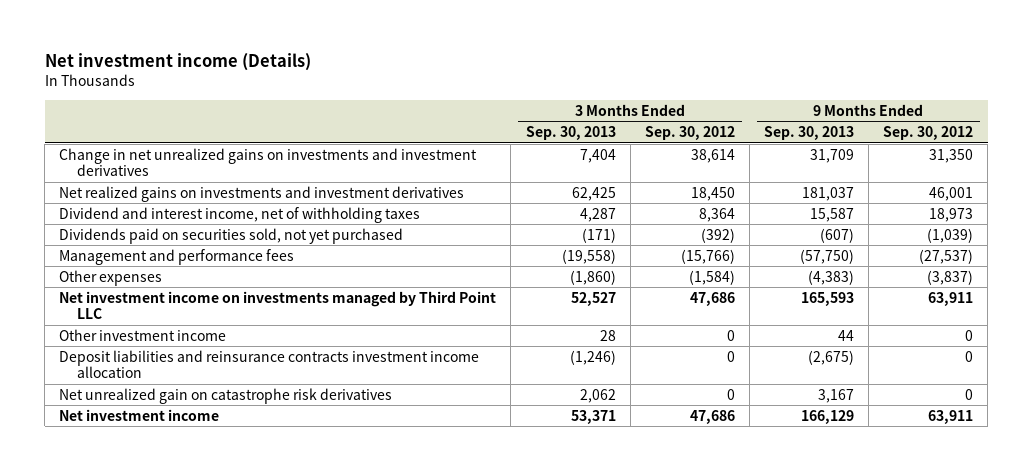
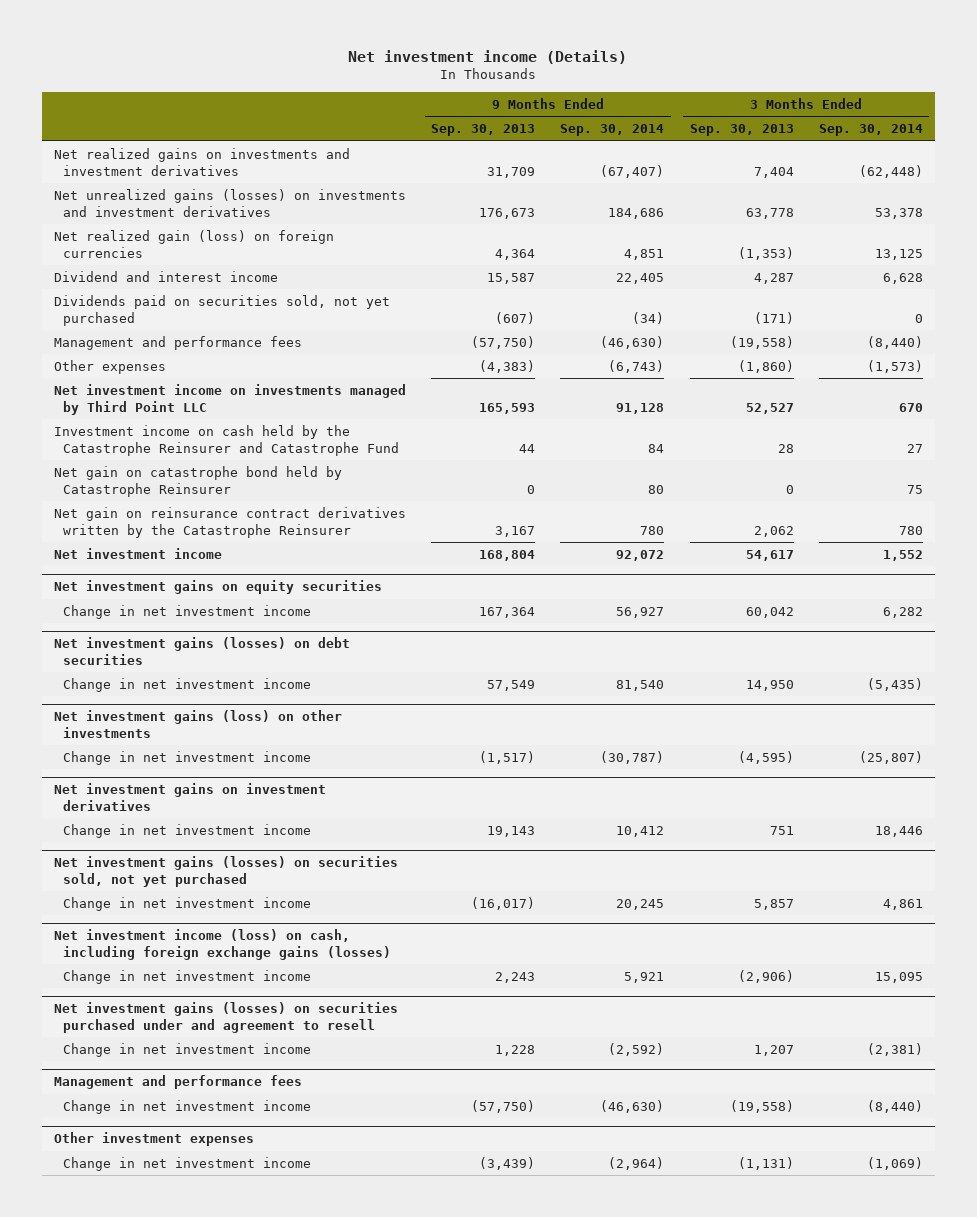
[644,126,735,141] Sep. 30, 2012 -> none
[883,126,974,141] Sep. 30, 2012 -> none
none -> [560,124,665,137] Sep. 30, 2014
none -> [818,124,923,137] Sep. 30, 2014
[59,147,478,177] Change in net unrealized gains on investments and investment derivatives -> [54,147,351,176] Net realized gains on investments and investment derivatives
[59,185,465,202] Net realized gains on investments and investment derivatives -> [54,188,407,217] Net unrealized gains (losses) on investments and investment derivatives
[571,186,616,201] 62,425 -> [745,207,794,219] 63,778
[801,186,854,201] 181,037 -> [479,207,536,219] 176,673
none -> [54,229,335,258] Net realized gain (loss) on foreign currencies
[59,206,421,223] Dividend and interest income, net of withholding taxes -> [54,270,279,282] Dividend and interest income
[59,349,480,379] Deposit liabilities and reinsurance contracts investment income allocation -> none
[59,328,227,341] Other investment income -> [54,424,400,456] Investment income on cash held by the Catastrophe Reinsurer and Catastrophe Fund
none -> [54,465,343,497] Net gain on catastrophe bond held by Catastrophe Reinsurer
[59,387,393,404] Net unrealized gain on catastrophe risk derivatives -> [54,506,407,538] Net gain on reinsurance contract derivatives written by the Catastrophe Reinsurer
[570,409,616,424] 53,371 -> [745,549,794,561] 54,617
[800,409,854,424] 166,129 -> [479,549,536,561] 168,804
none -> [54,580,383,595] Net investment gains on equity securities
none -> [63,604,312,619] Change in net investment income
none -> [54,637,351,666] Net investment gains (losses) on debt securities
none -> [63,677,312,692] Change in net investment income
none -> [54,710,343,739] Net investment gains (loss) on other investments
none -> [63,750,312,765] Change in net investment income
none -> [54,783,327,812] Net investment gains on investment derivatives
none -> [63,823,312,838] Change in net investment income
none -> [54,856,399,888] Net investment gains (losses) on securities sold, not yet purchased
none -> [63,896,312,911] Change in net investment income
none -> [54,929,392,961] Net investment income (loss) on cash, including foreign exchange gains (losses)
none -> [63,969,312,984] Change in net investment income
none -> [54,1002,399,1034] Net investment gains (losses) on securities purchased under and agreement to resell
none -> [63,1042,312,1057] Change in net investment income
none -> [54,1075,303,1090] Management and performance fees
none -> [63,1099,312,1114] Change in net investment income
none -> [54,1132,255,1147] Other investment expenses
none -> [63,1156,312,1171] Change in net investment income

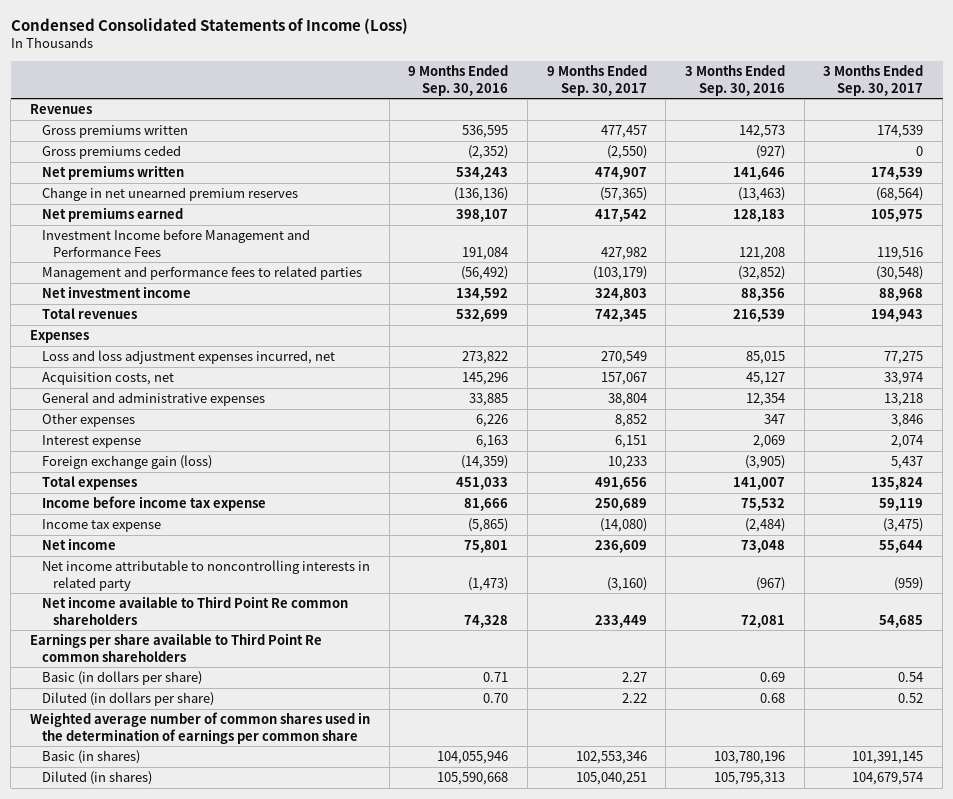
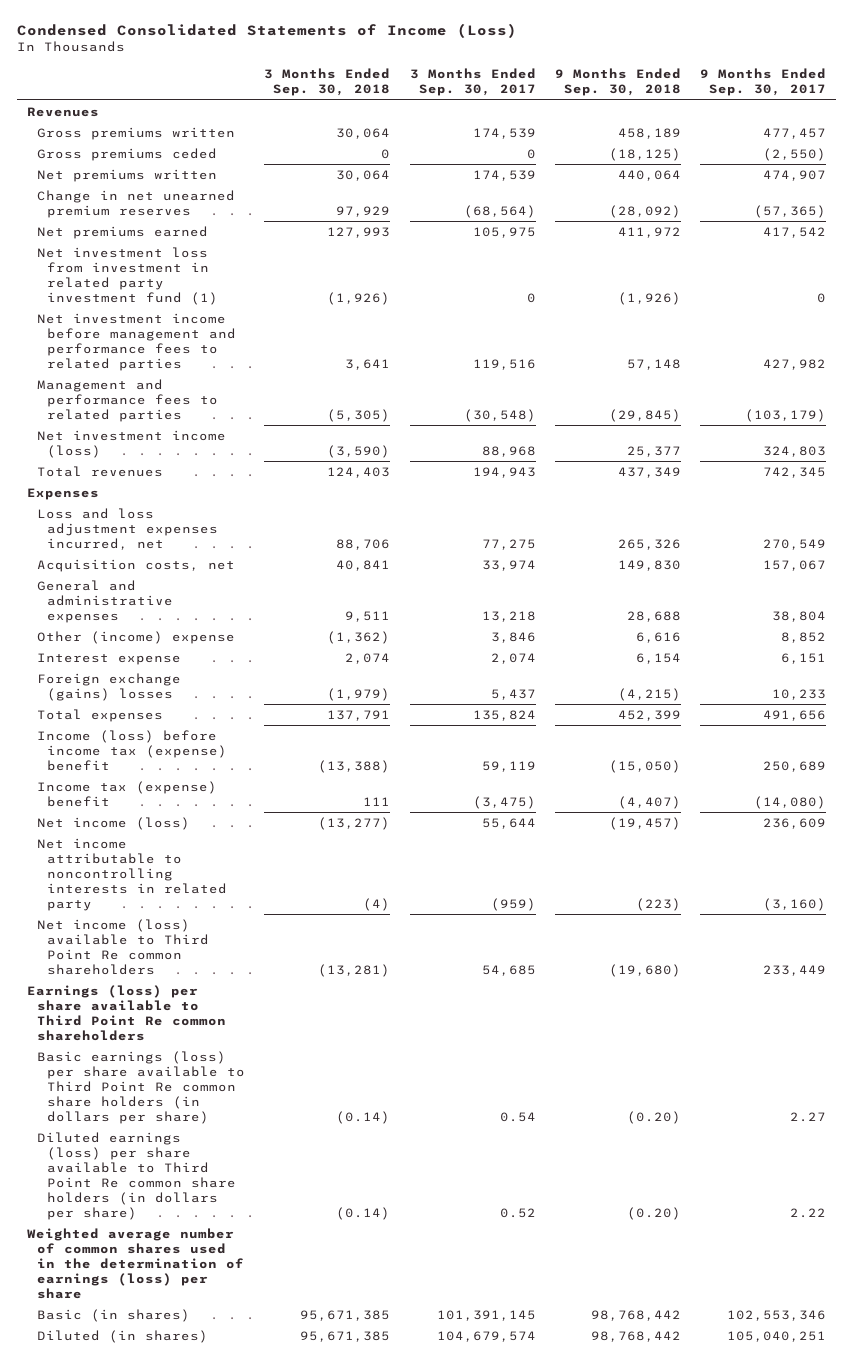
[408,65,509,96] 9 Months Ended Sep. 30, 2016 -> none
[685,65,786,96] 3 Months Ended Sep. 30, 2016 -> none
none -> [264,68,391,97] 3 Months Ended Sep. 30, 2018
none -> [554,68,681,97] 9 Months Ended Sep. 30, 2018
none -> [36,246,219,305] Net investment loss from investment in related party investment fund (1)
[41,229,310,257] Investment Income before Management and Performance Fees -> [36,312,237,371] Net investment income before management and performance fees to related parties
[41,286,191,299] Net investment income -> [36,429,226,458] Net investment income (loss)
[41,413,135,428] Other expenses -> [36,630,235,644] Other (income) expense
[41,455,212,470] Foreign exchange gain (loss) -> [36,672,181,701] Foreign exchange (gains) losses
[41,496,266,512] Income before income tax expense -> [36,729,228,771] Income (loss) before income tax (expense) benefit
[41,519,161,533] Income tax expense -> [36,780,217,807] Income tax (expense) benefit
[41,538,116,551] Net income -> [36,816,190,830] Net income (loss)
[41,596,348,625] Net income available to Third Point Re common shareholders -> [36,918,210,975] Net income (loss) available to Third Point Re common shareholders
[29,633,322,662] Earnings per share available to Third Point Re common shareholders -> [26,984,226,1041] Earnings (loss) per share available to Third Point Re common shareholders
[41,671,202,686] Basic (in dollars per share) -> [36,1050,246,1124] Basic earnings (loss) per share available to Third Point Re common share holders (in dollars per share)
[41,692,214,707] Diluted (in dollars per share) -> [36,1131,237,1220] Diluted earnings (loss) per share available to Third Point Re common share holders (in dollars per share)
[29,712,370,744] Weighted average number of common shares used in the determination of earnings per common share -> [26,1227,244,1299] Weighted average number of common shares used in the determination of earnings (loss) per share

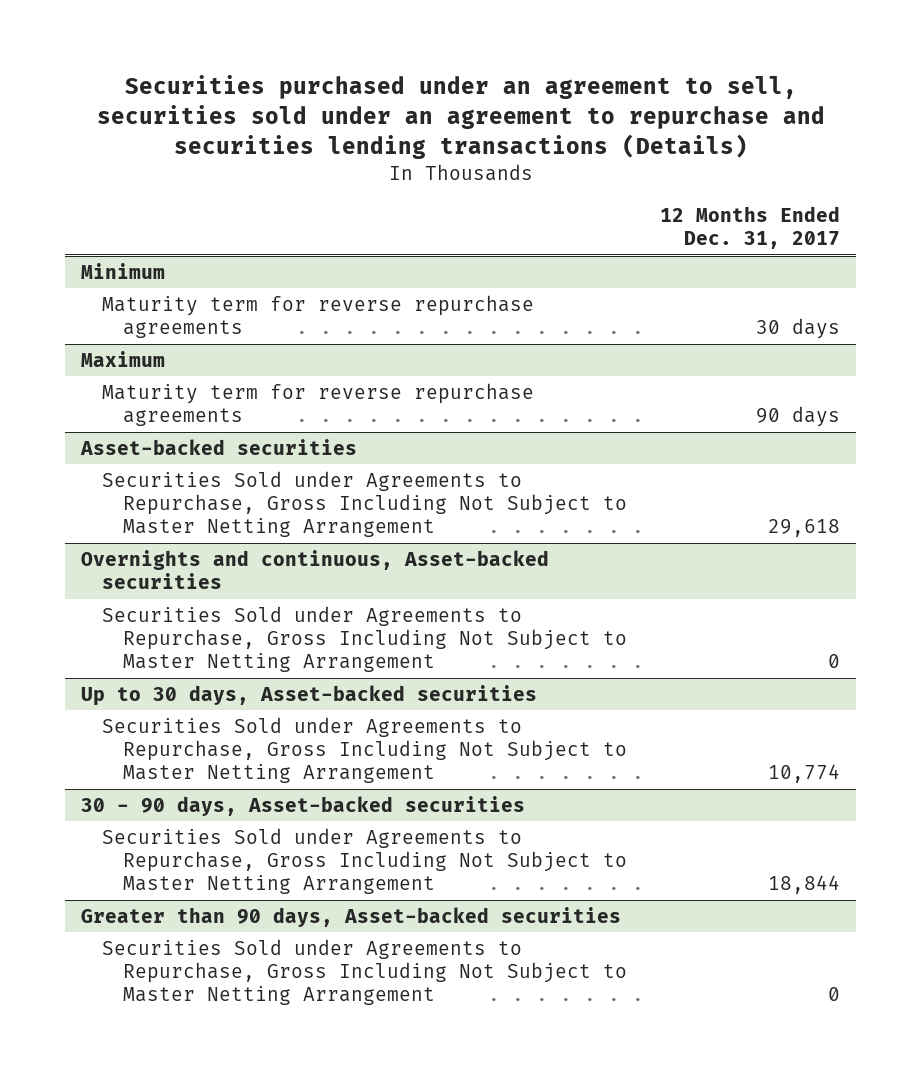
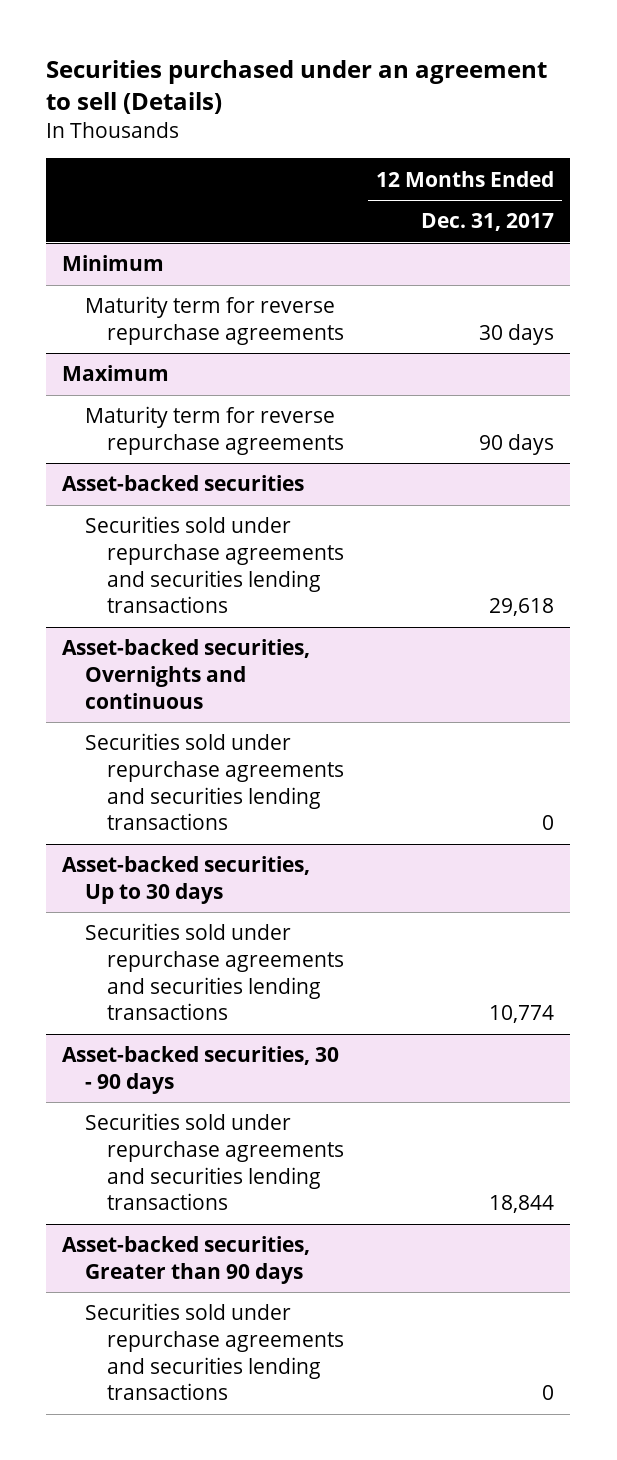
[96,75,825,159] Securities purchased under an agreement to sell, securities sold under an agreement to repurchase and securities lending transactions (Details) -> [46,60,548,115] Securities purchased under an agreement to sell (Details)
[102,470,628,538] Securities Sold under Agreements to Repurchase, Gross Including Not Subject to Master Netting Arrangement -> [84,516,345,614] Securities sold under repurchase agreements and securities lending transactions
[81,549,550,590] Overnights and continuous, Asset-backed securities -> [62,639,311,709] Asset-backed securities, Overnights and continuous
[102,605,628,673] Securities Sold under Agreements to Repurchase, Gross Including Not Subject to Master Netting Arrangement -> [84,733,345,831] Securities sold under repurchase agreements and securities lending transactions
[81,684,538,706] Up to 30 days, Asset-backed securities -> [62,856,311,904] Asset-backed securities, Up to 30 days
[102,716,628,784] Securities Sold under Agreements to Repurchase, Gross Including Not Subject to Master Netting Arrangement -> [84,923,345,1021] Securities sold under repurchase agreements and securities lending transactions
[81,795,526,816] 30 - 90 days, Asset-backed securities -> [62,1046,340,1094] Asset-backed securities, 30 - 90 days
[102,827,628,895] Securities Sold under Agreements to Repurchase, Gross Including Not Subject to Master Netting Arrangement -> [84,1113,345,1211] Securities sold under repurchase agreements and securities lending transactions
[81,906,622,927] Greater than 90 days, Asset-backed securities -> [62,1236,311,1284] Asset-backed securities, Greater than 90 days
[102,938,628,1006] Securities Sold under Agreements to Repurchase, Gross Including Not Subject to Master Netting Arrangement -> [84,1303,345,1401] Securities sold under repurchase agreements and securities lending transactions

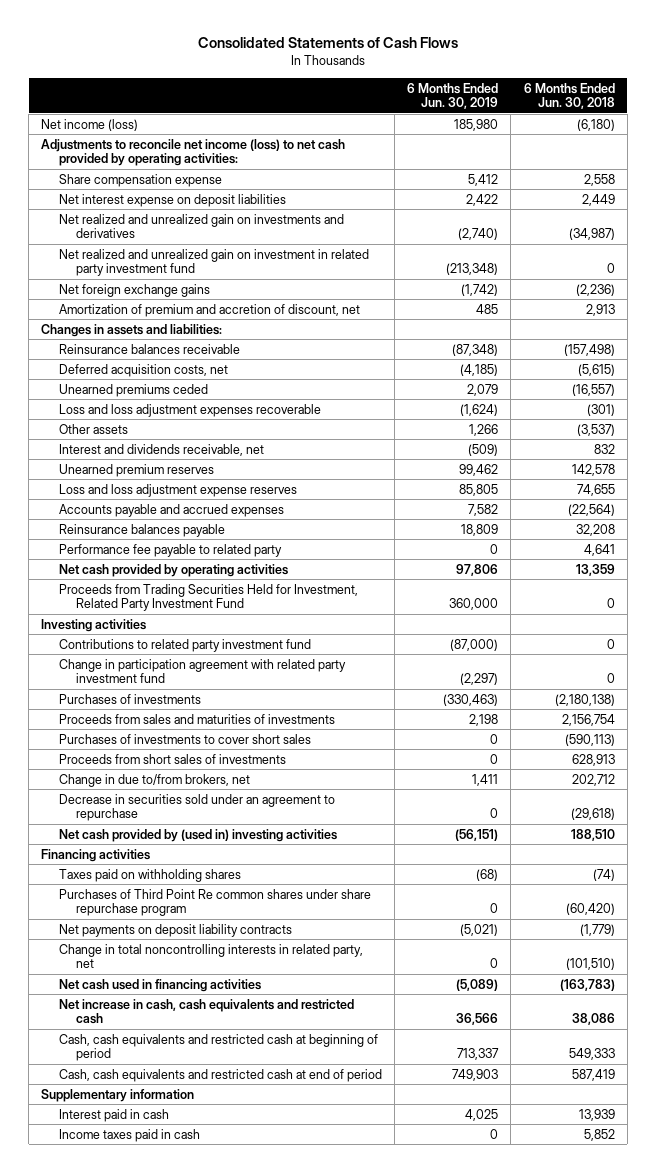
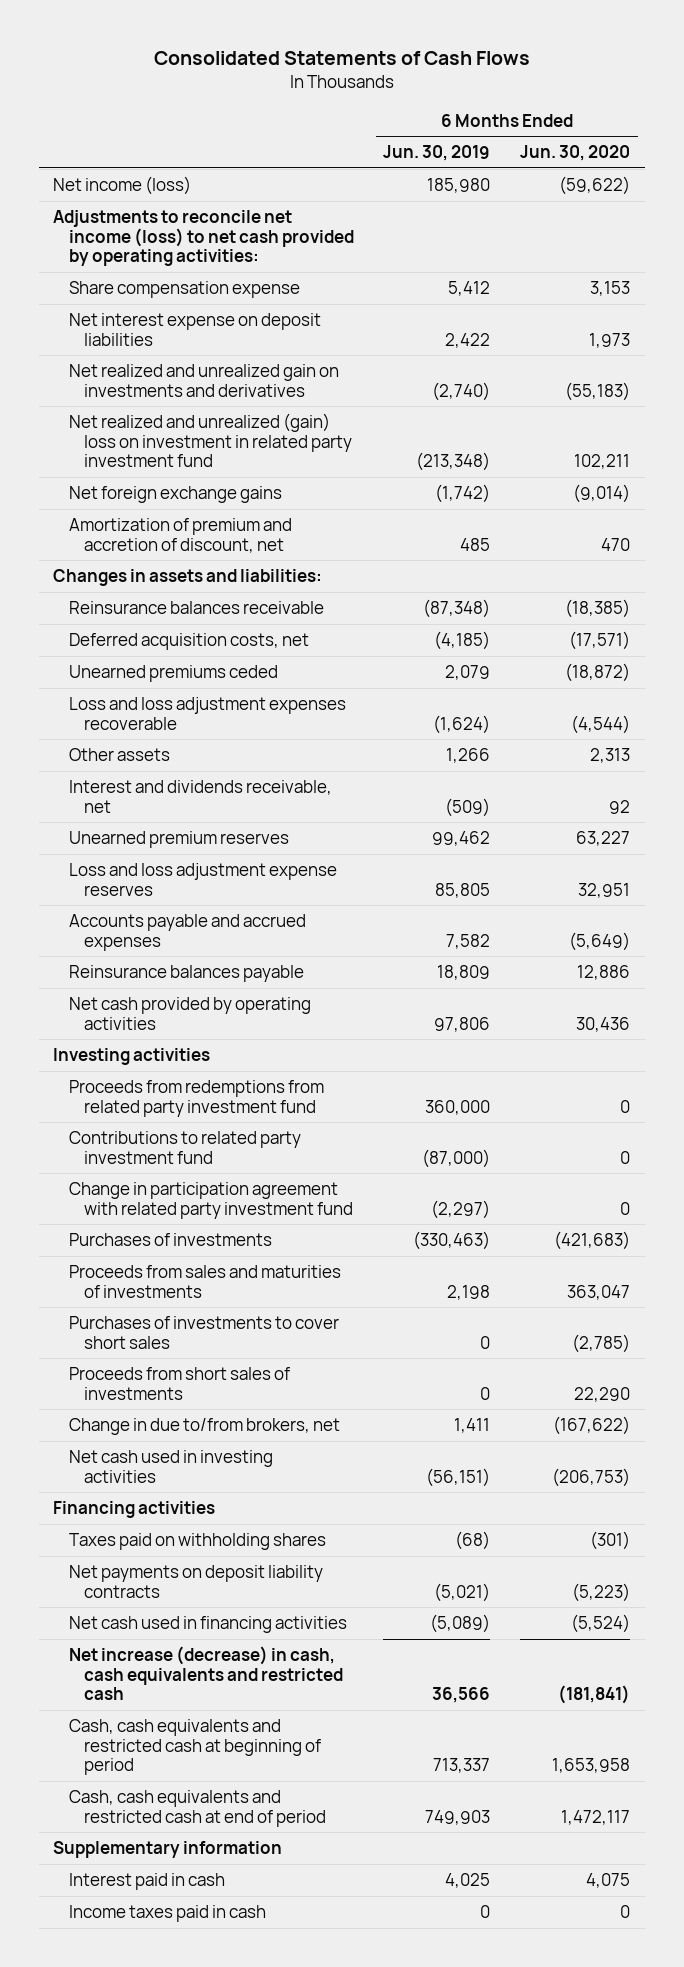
[523,82,615,110] 6 Months Ended Jun. 30, 2018 -> none
none -> [520,145,631,162] Jun. 30, 2020
[58,248,369,277] Net realized and unrealized gain on investment in related party investment fund -> [68,412,353,468] Net realized and unrealized (gain) loss on investment in related party investment fund
[58,543,282,557] Performance fee payable to related party -> none
[58,583,358,612] Proceeds from Trading Securities Held for Investment, Related Party Investment Fund -> none
none -> [68,1079,324,1117] Proceeds from redemptions from related party investment fund
[58,793,335,822] Decrease in securities sold under an agreement to repurchase -> none
[58,828,337,842] Net cash provided by (used in) investing activities -> [68,1449,273,1483] Net cash used in investing activities
[58,888,371,917] Purchases of Third Point Re common shares under share repurchase program -> none
[58,943,363,969] Change in total noncontrolling interests in related party, net -> none
[58,998,354,1025] Net increase in cash, cash equivalents and restricted cash -> [68,1645,344,1701] Net increase (decrease) in cash, cash equivalents and restricted cash

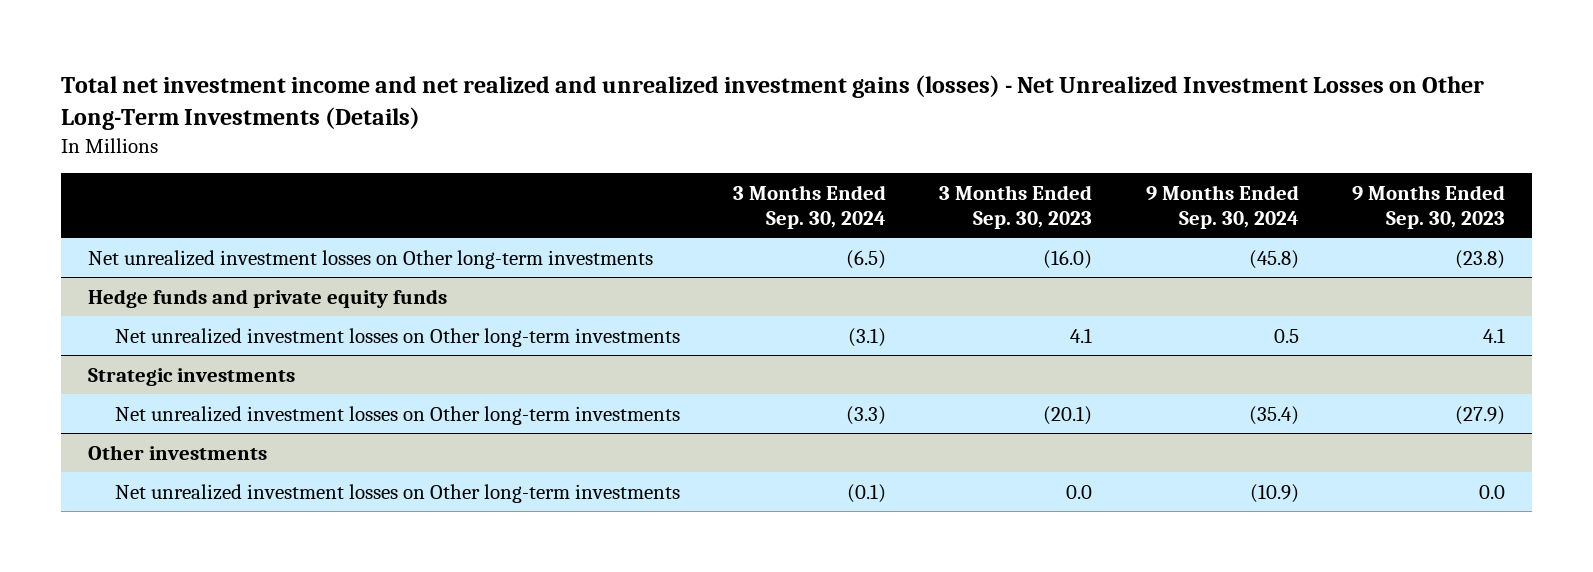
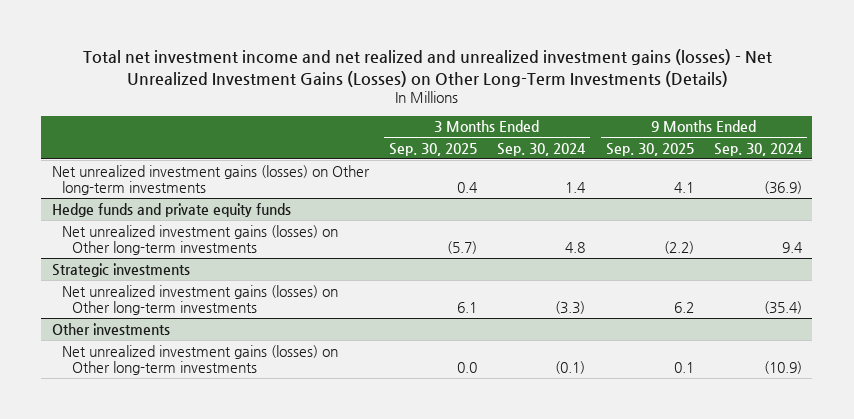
[61,75,1485,131] Total net investment income and net realized and unrealized investment gains (losses) - Net Unrealized Investment Losses on Other Long-Term Investments (Details) -> [82,49,772,87] Total net investment income and net realized and unrealized investment gains (losses) - Net Unrealized Investment Gains (Losses) on Other Long-Term Investments (Details)
[939,185,1093,229] 3 Months Ended Sep. 30, 2023 -> none
[1351,185,1505,229] 9 Months Ended Sep. 30, 2023 -> none
none -> [388,142,477,156] Sep. 30, 2025
none -> [605,142,694,156] Sep. 30, 2025
[87,249,653,269] Net unrealized investment losses on Other long-term investments -> [51,164,370,196] Net unrealized investment gains (losses) on Other long-term investments
[846,249,887,269] (6.5) -> [565,182,587,194] 1.4
[1248,249,1299,269] (45.8) -> [764,181,803,195] (36.9)
[114,327,680,347] Net unrealized investment losses on Other long-term investments -> [61,224,338,256] Net unrealized investment gains (losses) on Other long-term investments
[848,327,887,347] (3.1) -> [565,242,586,254] 4.8
[1273,328,1299,343] 0.5 -> [782,242,804,254] 9.4
[114,405,680,425] Net unrealized investment losses on Other long-term investments -> [61,284,338,316] Net unrealized investment gains (losses) on Other long-term investments
[114,483,680,503] Net unrealized investment losses on Other long-term investments -> [61,344,338,376] Net unrealized investment gains (losses) on Other long-term investments

